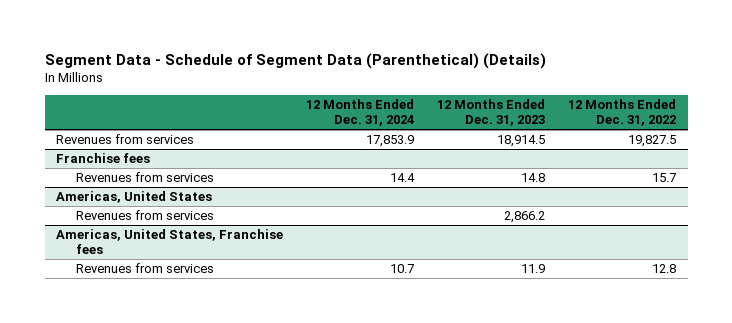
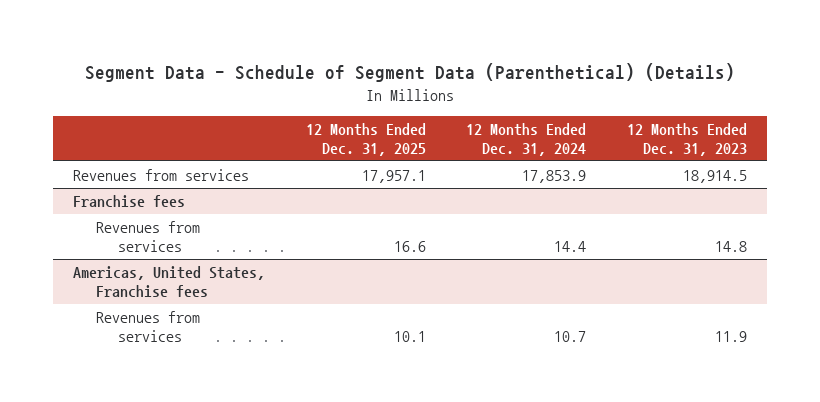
[568,99,677,127] 12 Months Ended Dec. 31, 2022 -> none
none -> [305,123,426,156] 12 Months Ended Dec. 31, 2025
[56,191,213,204] Americas, United States -> none
[76,210,215,221] Revenues from services -> none

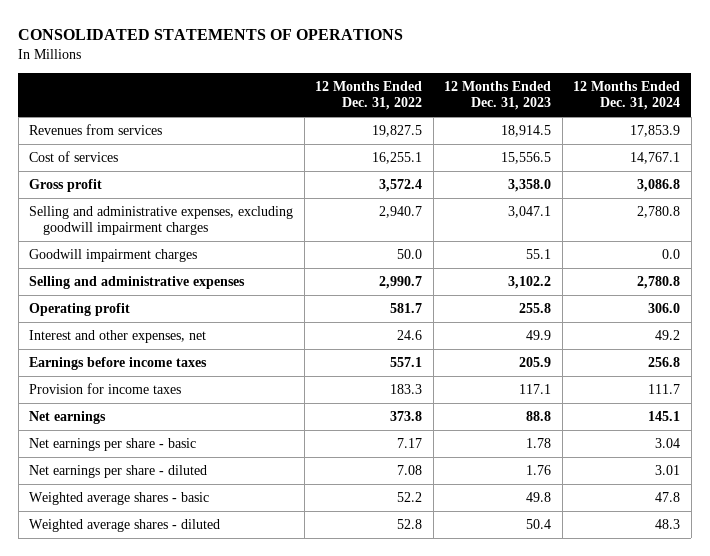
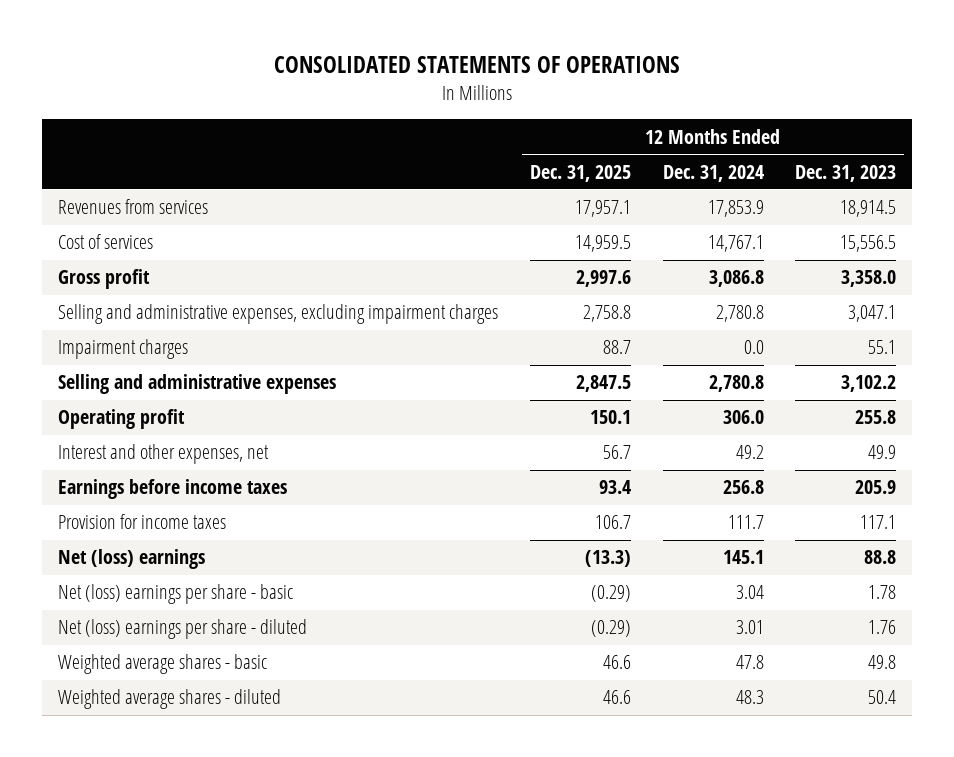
[315,80,423,111] 12 Months Ended Dec. 31, 2022 -> none
none -> [529,164,631,182] Dec. 31, 2025
[29,206,294,236] Selling and administrative expenses, excluding goodwill impairment charges -> [57,304,498,325] Selling and administrative expenses, excluding impairment charges
[29,249,198,263] Goodwill impairment charges -> [57,339,188,360] Impairment charges
[29,411,107,425] Net earnings -> [57,549,205,570] Net (loss) earnings
[29,438,197,452] Net earnings per share - basic -> [57,584,293,605] Net (loss) earnings per share - basic
[29,465,208,479] Net earnings per share - diluted -> [57,619,307,640] Net (loss) earnings per share - diluted

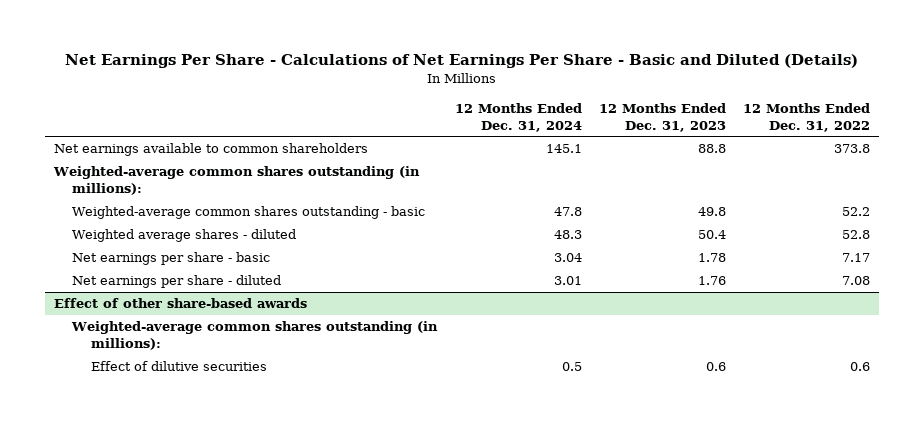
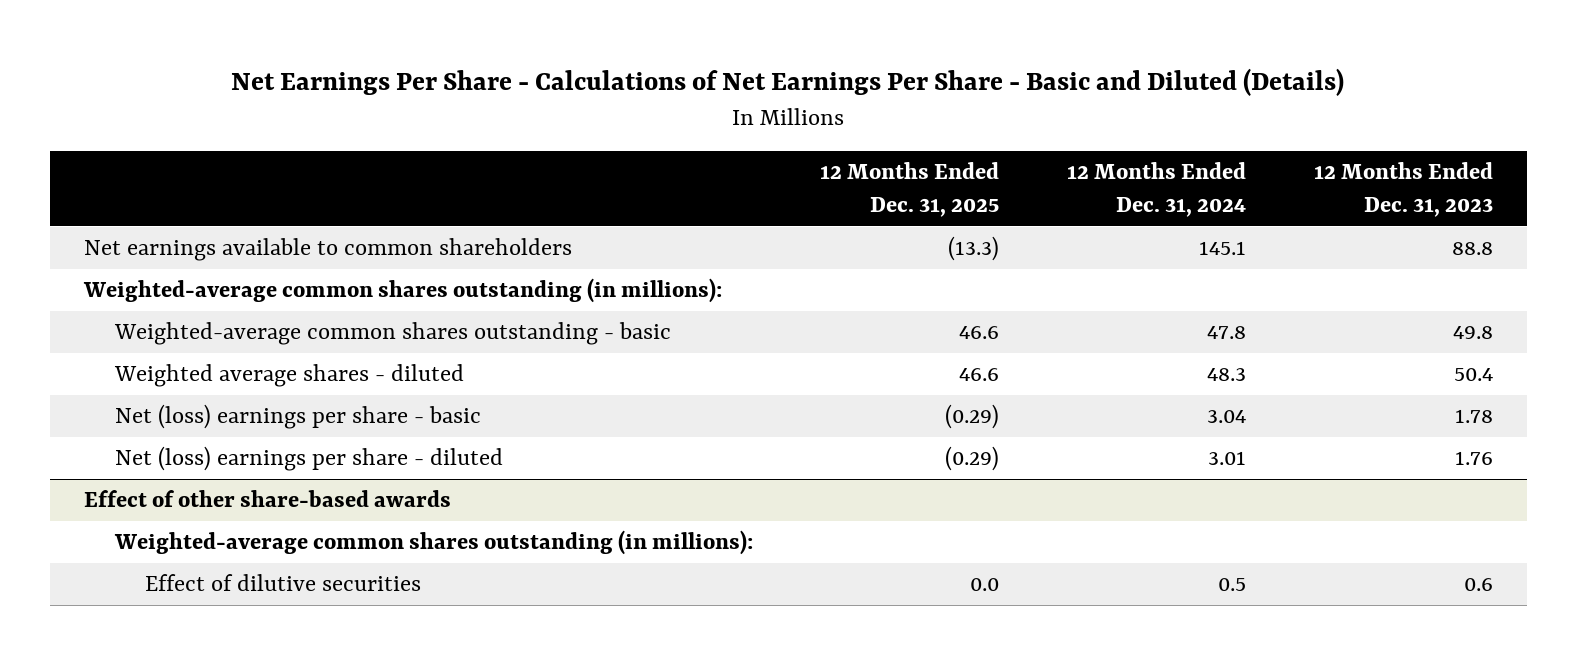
[743,102,871,132] 12 Months Ended Dec. 31, 2022 -> none
none -> [820,162,1000,218] 12 Months Ended Dec. 31, 2025
[72,252,271,266] Net earnings per share - basic -> [114,404,481,430] Net (loss) earnings per share - basic
[72,275,282,289] Net earnings per share - diluted -> [114,446,503,472] Net (loss) earnings per share - diluted

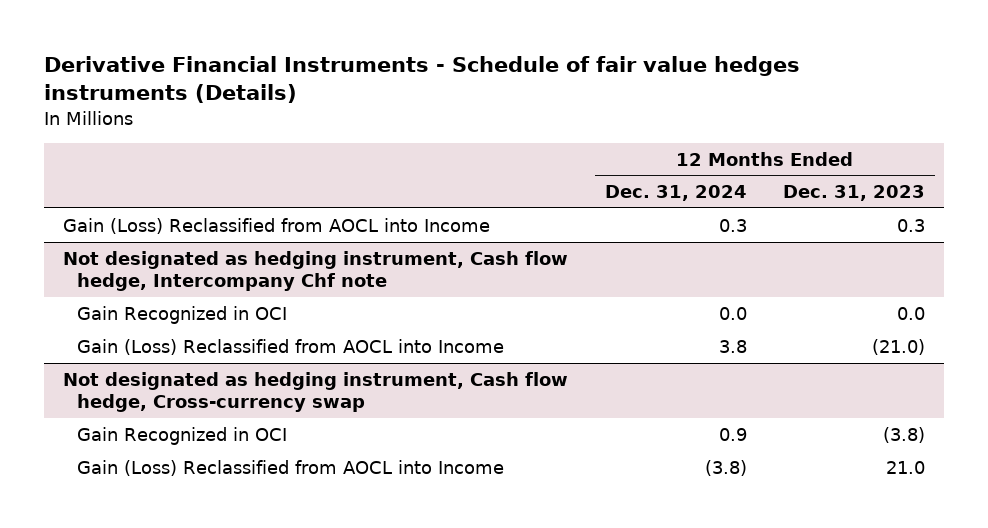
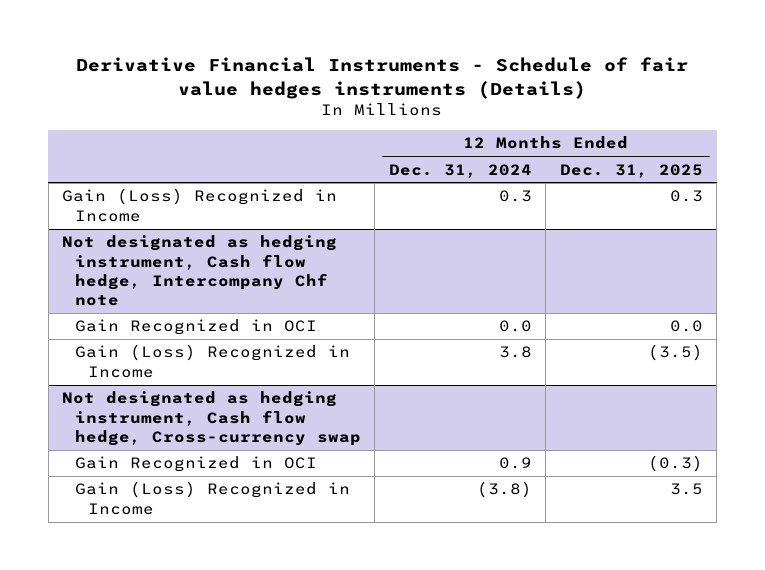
[783,185,926,202] Dec. 31, 2023 -> none
none -> [559,163,703,178] Dec. 31, 2025
[62,217,490,234] Gain (Loss) Reclassified from AOCL into Income -> none
none -> [62,188,338,222] Gain (Loss) Recognized in Income
[77,338,505,355] Gain (Loss) Reclassified from AOCL into Income -> none
none -> [74,344,350,378] Gain (Loss) Recognized in Income
[77,459,505,476] Gain (Loss) Reclassified from AOCL into Income -> none
none -> [74,481,350,515] Gain (Loss) Recognized in Income

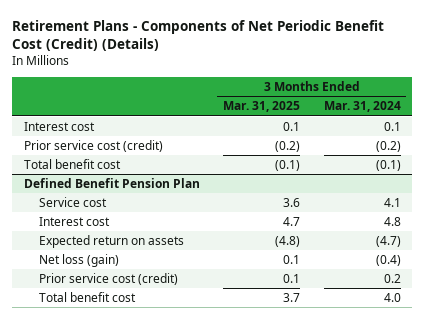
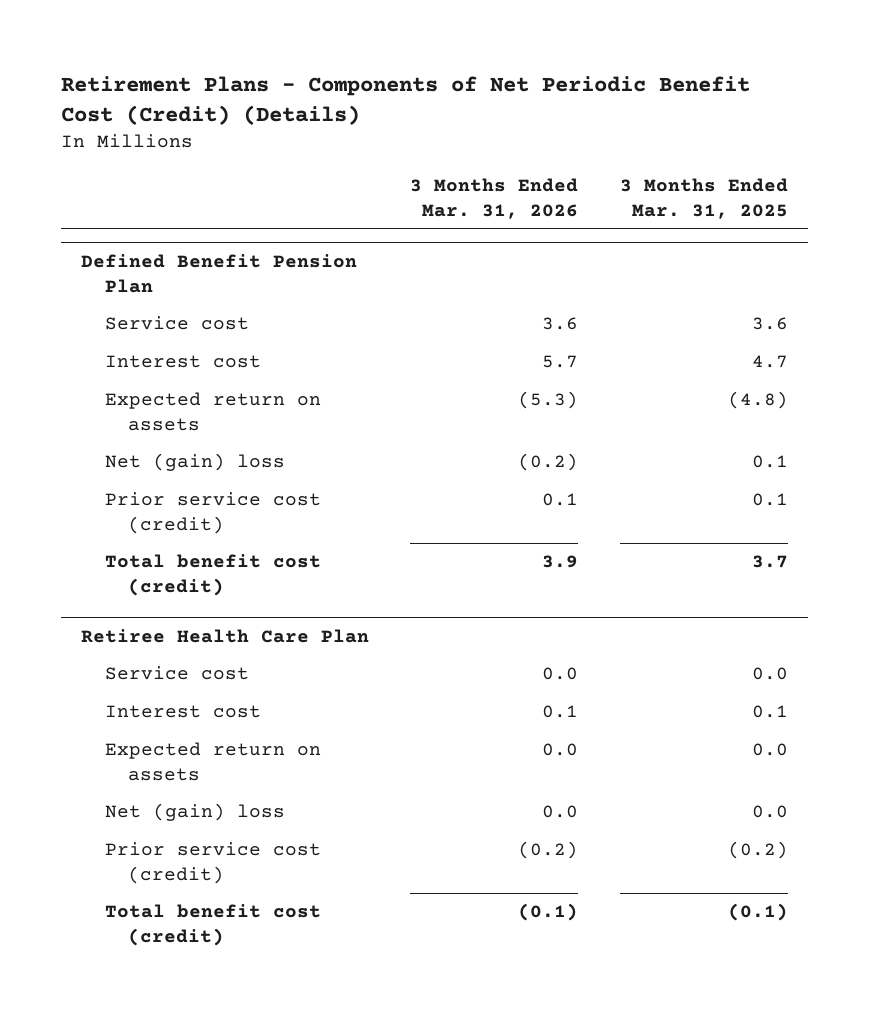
[323,101,401,113] Mar. 31, 2024 -> none
none -> [410,177,579,219] 3 Months Ended Mar. 31, 2026
[23,121,95,131] Interest cost -> none
[23,139,163,152] Prior service cost (credit) -> none
[23,158,121,169] Total benefit cost -> none
[38,253,119,267] Net loss (gain) -> [104,453,285,472] Net (gain) loss
[38,291,136,302] Total benefit cost -> [104,554,321,597] Total benefit cost (credit)
none -> [81,628,370,643] Retiree Health Care Plan
none -> [104,666,249,681] Service cost
none -> [104,705,261,719] Interest cost
none -> [104,742,321,782] Expected return on assets
none -> [104,803,285,822] Net (gain) loss
none -> [104,842,321,885] Prior service cost (credit)
none -> [104,904,321,947] Total benefit cost (credit)

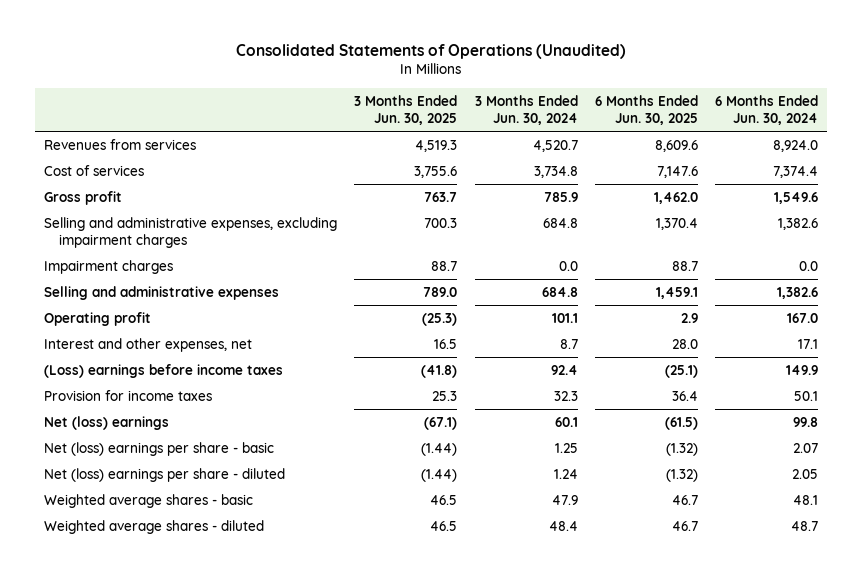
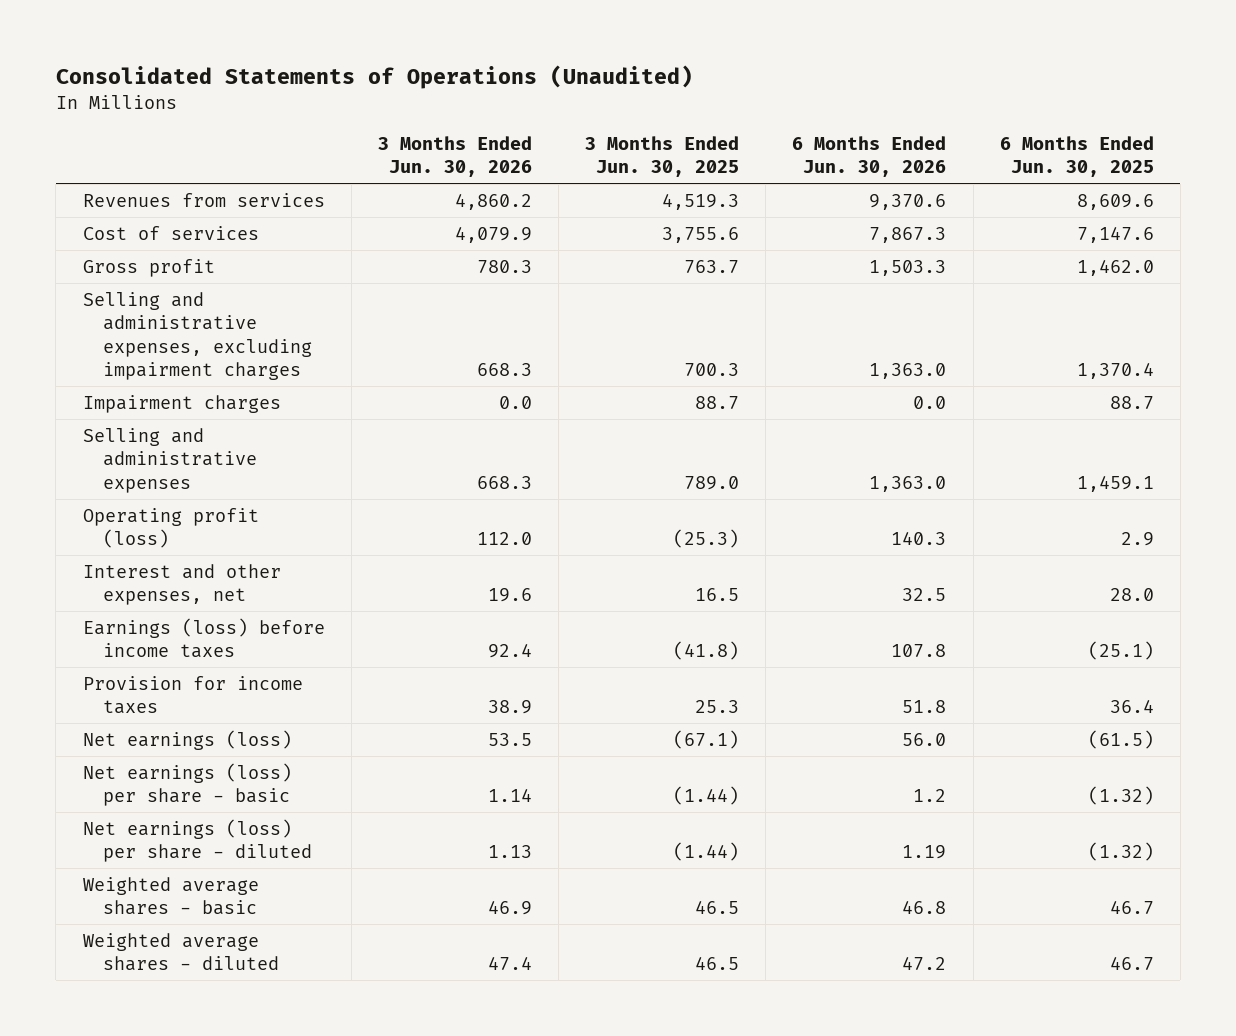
[474,95,578,125] 3 Months Ended Jun. 30, 2024 -> none
[715,95,819,125] 6 Months Ended Jun. 30, 2024 -> none
none -> [377,135,532,178] 3 Months Ended Jun. 30, 2026
none -> [792,135,947,178] 6 Months Ended Jun. 30, 2026
[43,312,151,327] Operating profit -> [82,507,259,549] Operating profit (loss)
[43,364,283,379] (Loss) earnings before income taxes -> [82,617,325,659] Earnings (loss) before income taxes
[43,416,169,431] Net (loss) earnings -> [82,729,292,750] Net earnings (loss)
[43,442,274,457] Net (loss) earnings per share - basic -> [82,762,292,807] Net earnings (loss) per share - basic
[43,468,285,483] Net (loss) earnings per share - diluted -> [82,818,312,863] Net earnings (loss) per share - diluted

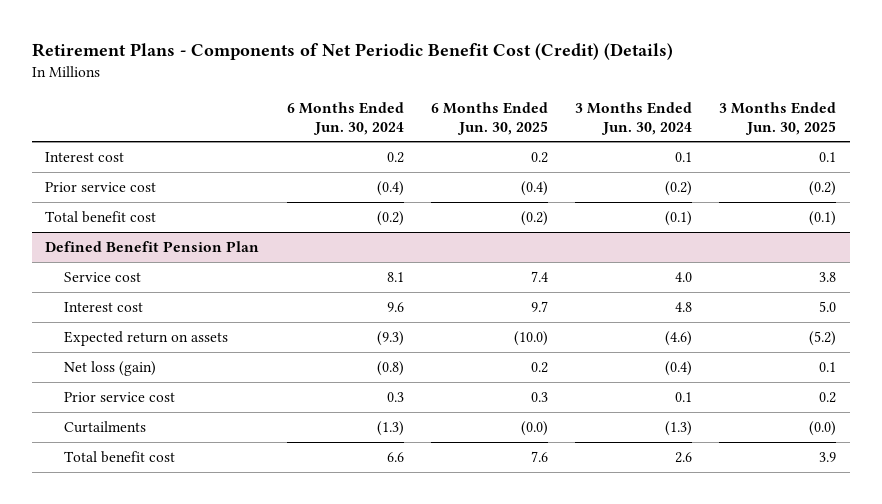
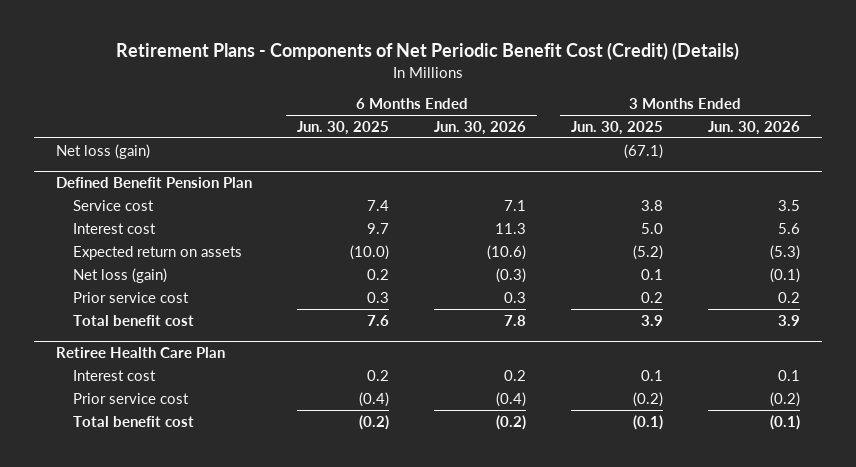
[286,102,404,135] 6 Months Ended Jun. 30, 2024 -> none
[575,102,693,135] 3 Months Ended Jun. 30, 2024 -> none
none -> [433,121,526,136] Jun. 30, 2026
none -> [707,121,800,136] Jun. 30, 2026
[45,151,125,162] Interest cost -> none
[45,181,157,192] Prior service cost -> none
[45,210,157,223] Total benefit cost -> none
none -> [56,143,151,159] Net loss (gain)
[64,420,147,433] Curtailments -> none
none -> [56,347,226,359] Retiree Health Care Plan
none -> [73,369,157,381] Interest cost
none -> [73,392,190,404] Prior service cost
none -> [73,415,195,427] Total benefit cost

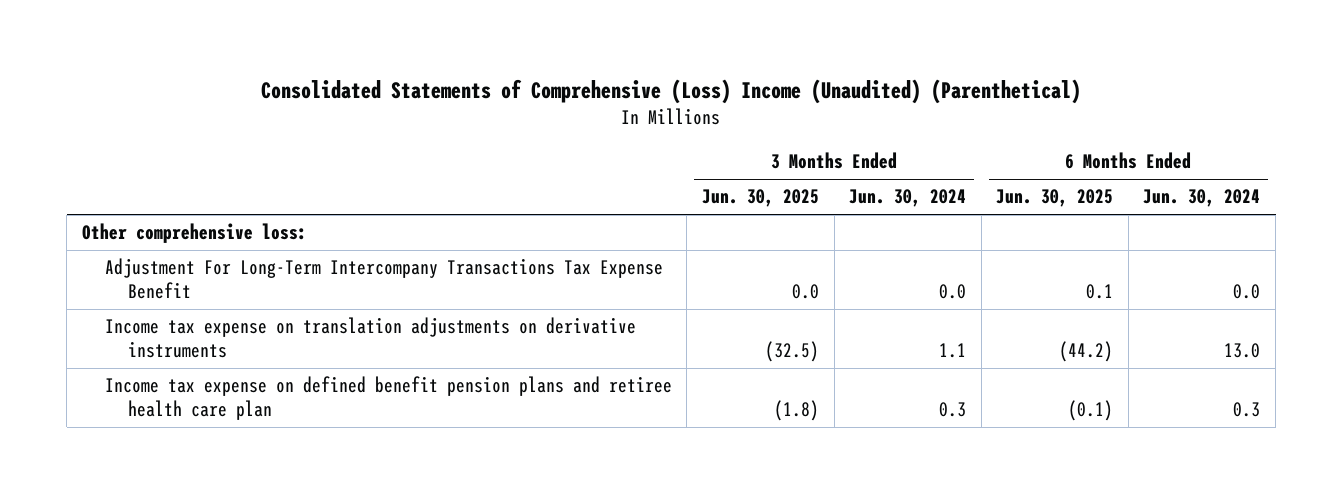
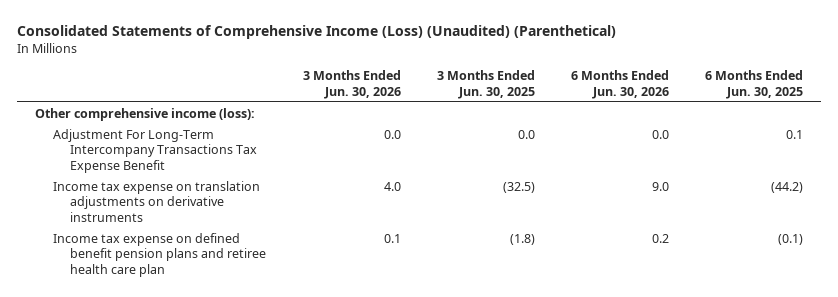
[261,78,1082,104] Consolidated Statements of Comprehensive (Loss) Income (Unaudited) (Parenthetical) -> [16,25,616,40] Consolidated Statements of Comprehensive Income (Loss) (Unaudited) (Parenthetical)
[849,189,967,208] Jun. 30, 2024 -> none
[1143,189,1261,208] Jun. 30, 2024 -> none
none -> [302,70,401,99] 3 Months Ended Jun. 30, 2026
none -> [570,70,669,99] 6 Months Ended Jun. 30, 2026
[82,223,308,244] Other comprehensive loss: -> [35,107,256,121] Other comprehensive income (loss):

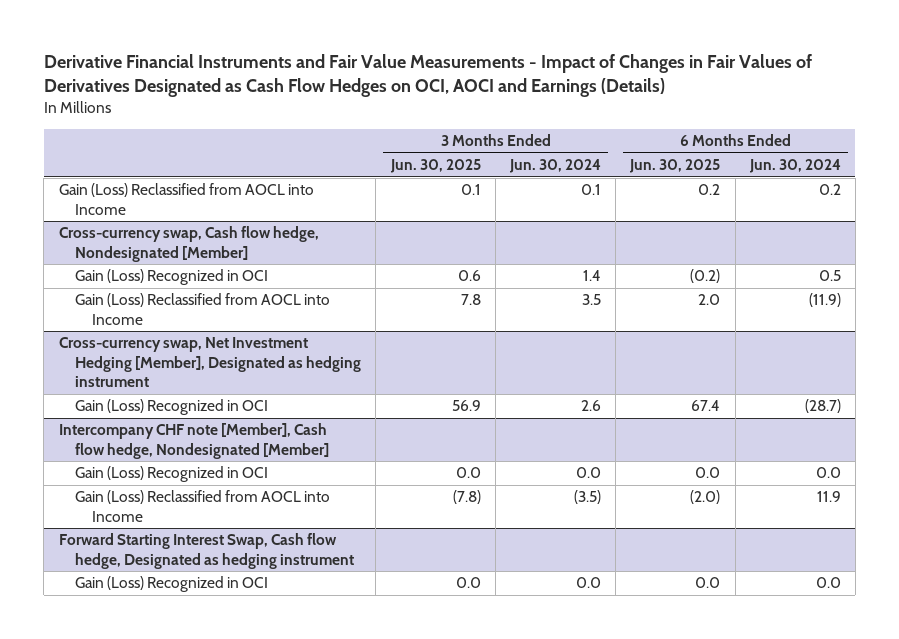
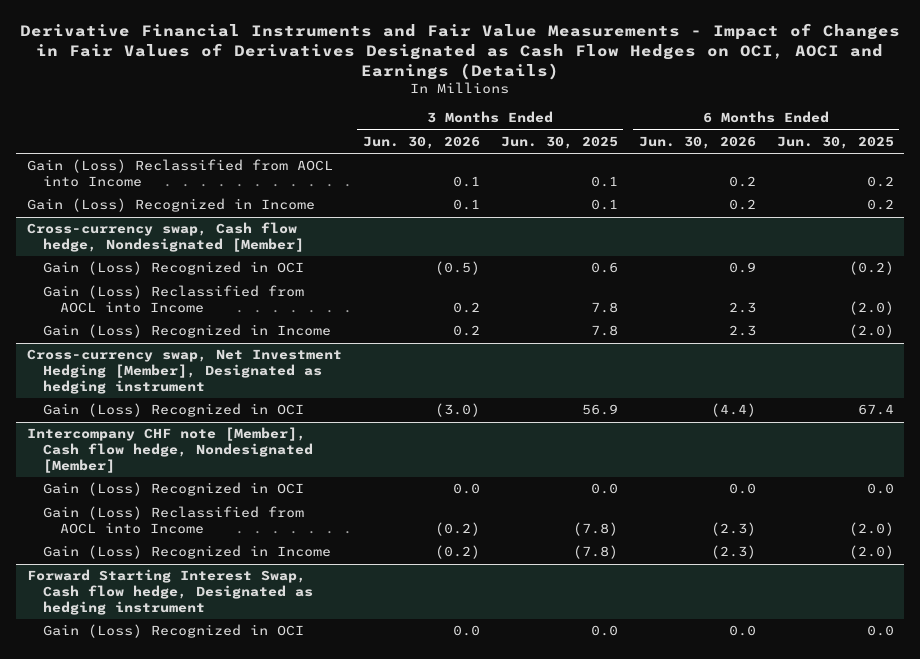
[508,159,601,174] Jun. 30, 2024 -> none
[748,159,841,174] Jun. 30, 2024 -> none
none -> [362,135,480,149] Jun. 30, 2026
none -> [638,135,756,149] Jun. 30, 2026
none -> [26,198,315,213] Gain (Loss) Recognized in Income
[698,294,721,306] 2.0 -> [848,301,894,316] (2.0)
none -> [43,324,332,339] Gain (Loss) Recognized in Income
none -> [43,545,332,560] Gain (Loss) Recognized in Income

